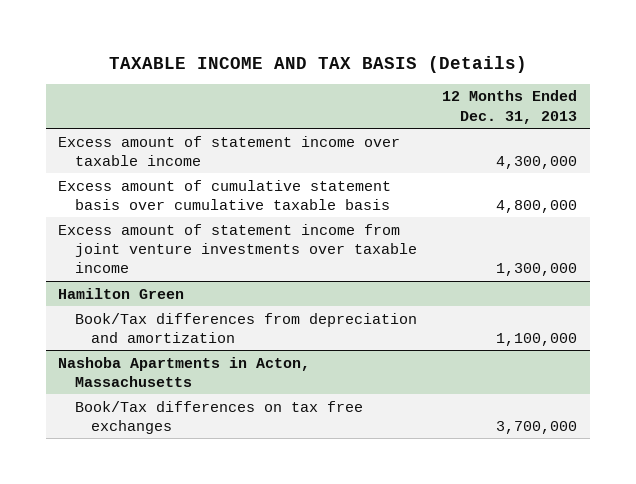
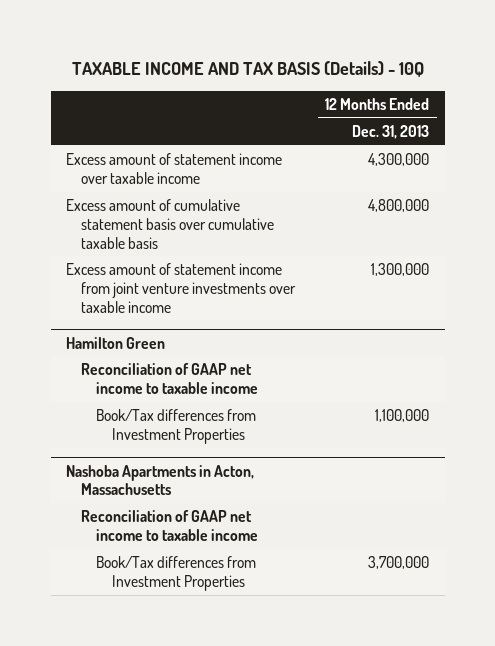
[108,55,527,73] TAXABLE INCOME AND TAX BASIS (Details) -> [71,61,424,78] TAXABLE INCOME AND TAX BASIS (Details) - 10Q
[74,312,417,343] Book/Tax differences from depreciation and amortization -> none
none -> [81,363,259,394] Reconciliation of GAAP net income to taxable income
none -> [96,409,257,444] Book/Tax differences from Investment Properties
[74,400,363,434] Book/Tax differences on tax free exchanges -> none
none -> [81,510,259,541] Reconciliation of GAAP net income to taxable income
none -> [96,556,257,591] Book/Tax differences from Investment Properties

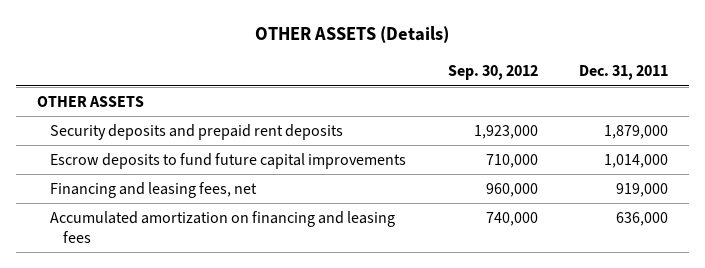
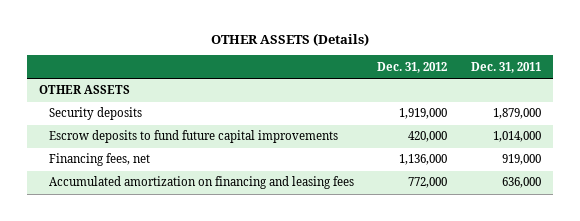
[447,65,538,81] Sep. 30, 2012 -> none
none -> [377,61,448,73] Dec. 31, 2012
[49,123,343,140] Security deposits and prepaid rent deposits -> [48,107,142,121] Security deposits
[49,181,257,198] Financing and leasing fees, net -> [48,153,150,167] Financing fees, net

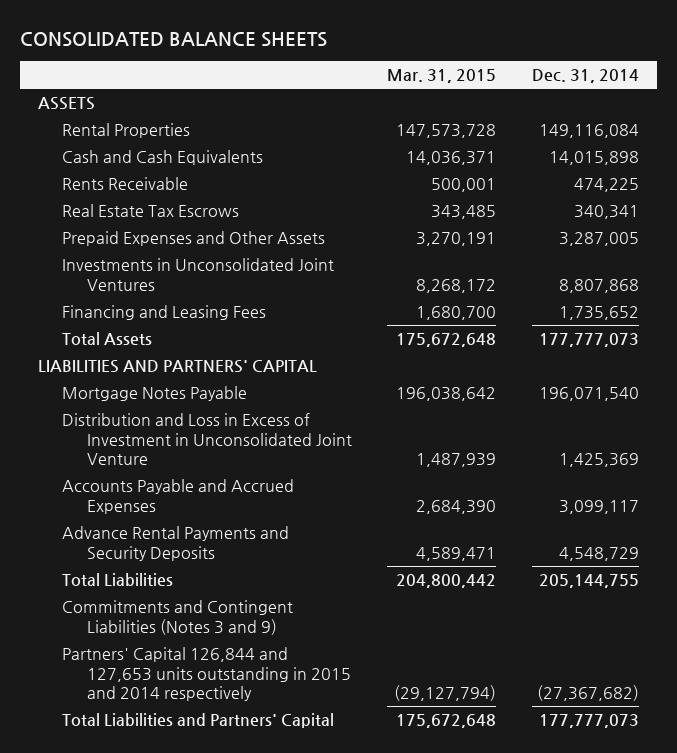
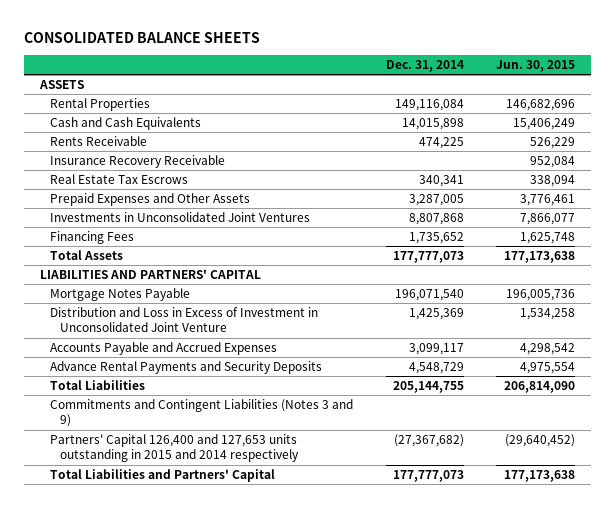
[387,68,497,83] Mar. 31, 2015 -> none
none -> [496,60,576,73] Jun. 30, 2015
none -> [50,154,226,168] Insurance Recovery Receivable
[62,305,267,321] Financing and Leasing Fees -> [50,230,135,244] Financing Fees
[62,647,351,701] Partners' Capital 126,844 and 127,653 units outstanding in 2015 and 2014 respectively -> [50,433,300,463] Partners' Capital 126,400 and 127,653 units outstanding in 2015 and 2014 respectively

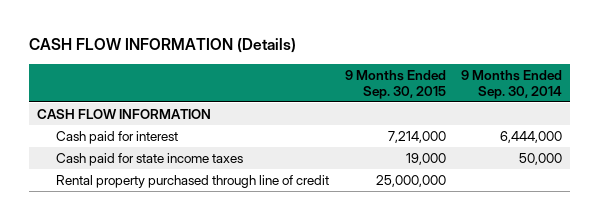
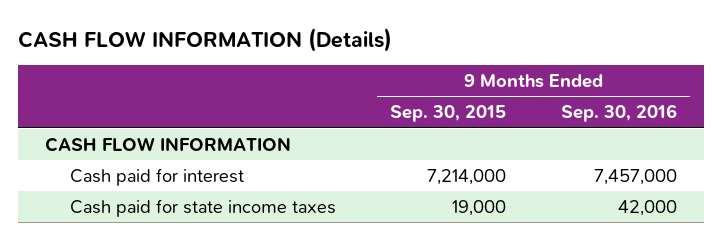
[461,69,563,99] 9 Months Ended Sep. 30, 2014 -> none
none -> [560,104,677,123] Sep. 30, 2016
[55,174,329,188] Rental property purchased through line of credit -> none

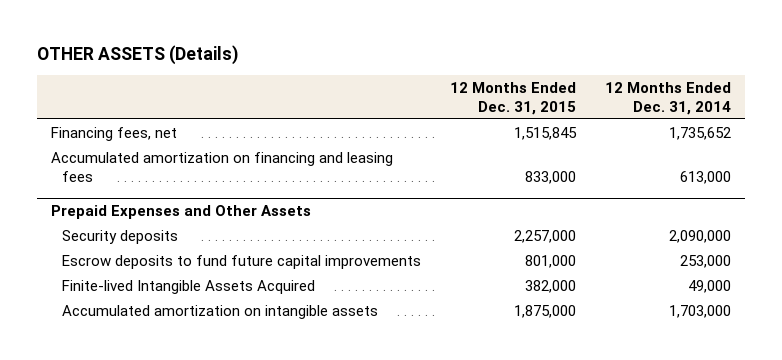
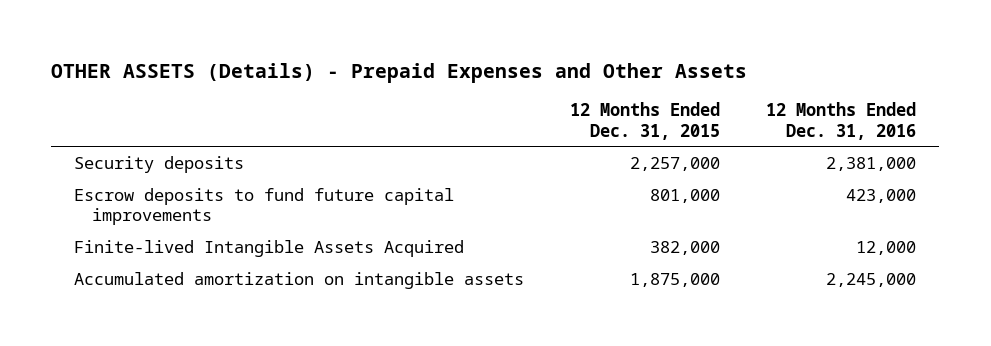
[36,45,238,66] OTHER ASSETS (Details) -> [51,62,748,83] OTHER ASSETS (Details) - Prepaid Expenses and Other Assets
[604,82,731,116] 12 Months Ended Dec. 31, 2014 -> none
none -> [766,102,917,140] 12 Months Ended Dec. 31, 2016
[51,126,178,141] Financing fees, net -> none
[51,151,394,182] Accumulated amortization on financing and leasing fees -> none
[51,205,312,220] Prepaid Expenses and Other Assets -> none

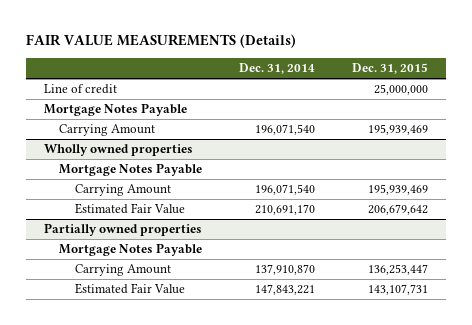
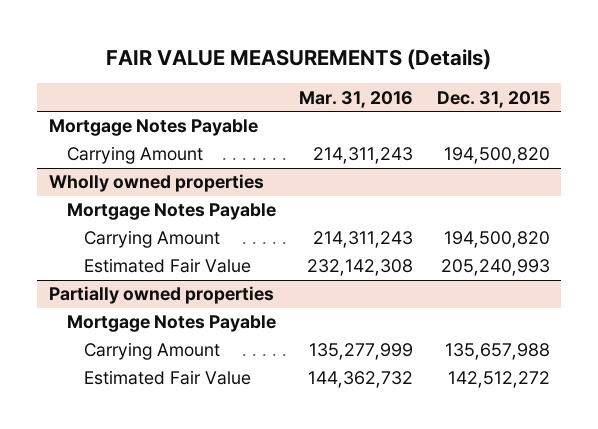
[239,63,316,75] Dec. 31, 2014 -> none
none -> [299,90,414,108] Mar. 31, 2016
[43,84,117,95] Line of credit -> none
[367,124,428,136] 195,939,469 -> [443,147,550,165] 194,500,820
[367,184,428,196] 195,939,469 -> [443,231,550,249] 194,500,820
[367,204,428,216] 206,679,642 -> [440,259,550,277] 205,240,993
[367,264,428,276] 136,253,447 -> [444,343,550,361] 135,657,988
[367,284,428,296] 143,107,731 -> [447,371,550,389] 142,512,272

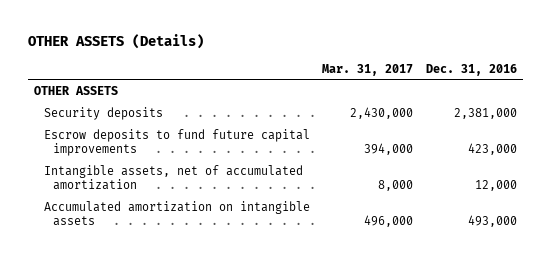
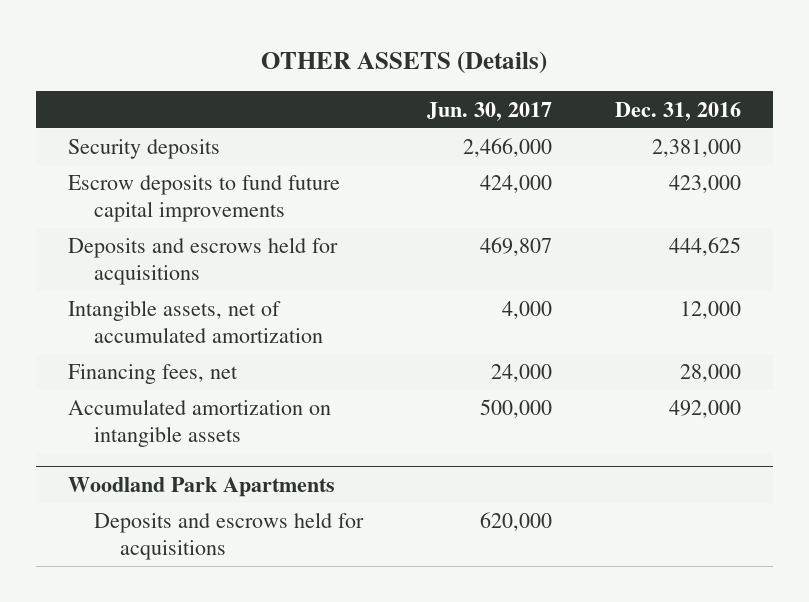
[322,63,414,76] Mar. 31, 2017 -> none
none -> [426,101,552,121] Jun. 30, 2017
[34,85,119,95] OTHER ASSETS -> none
none -> [67,237,338,286] Deposits and escrows held for acquisitions
none -> [67,364,238,385] Financing fees, net
[467,215,517,228] 493,000 -> [669,400,742,419] 492,000
none -> [67,476,335,497] Woodland Park Apartments
none -> [93,512,364,561] Deposits and escrows held for acquisitions

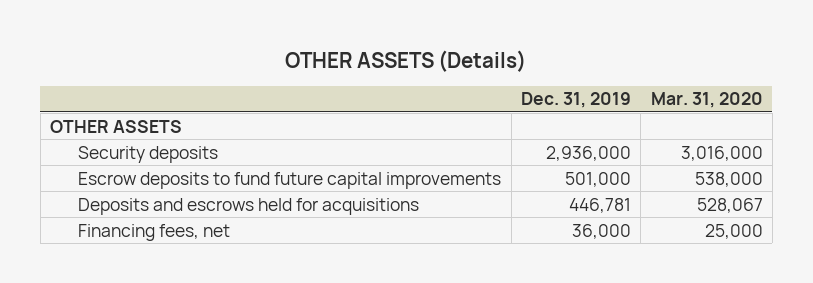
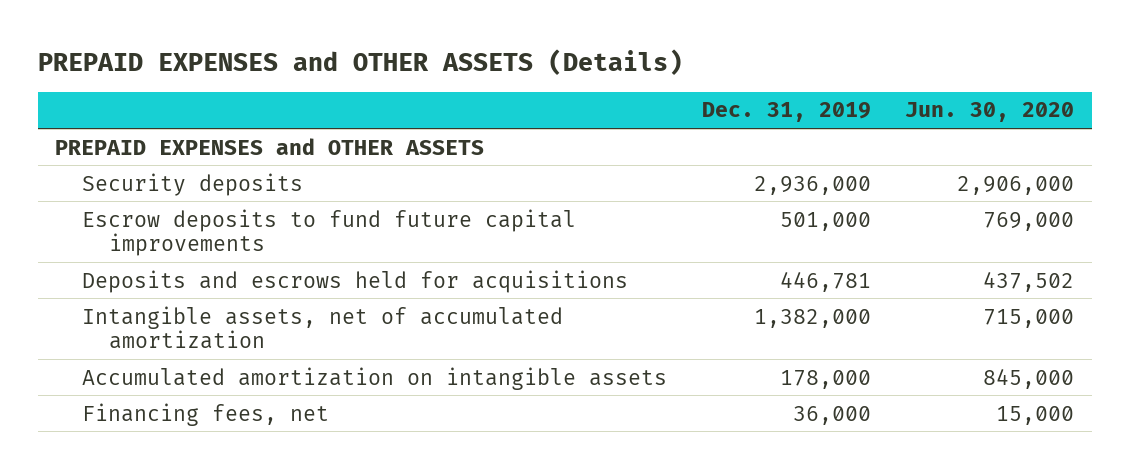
[285,49,527,72] OTHER ASSETS (Details) -> [37,48,683,75] PREPAID EXPENSES and OTHER ASSETS (Details)
[650,92,763,109] Mar. 31, 2020 -> none
none -> [905,102,1075,123] Jun. 30, 2020
[50,119,183,133] OTHER ASSETS -> [55,137,485,155] PREPAID EXPENSES and OTHER ASSETS
none -> [81,305,563,350] Intangible assets, net of accumulated amortization
none -> [81,366,667,390] Accumulated amortization on intangible assets

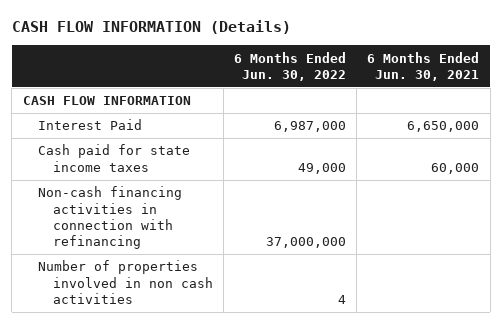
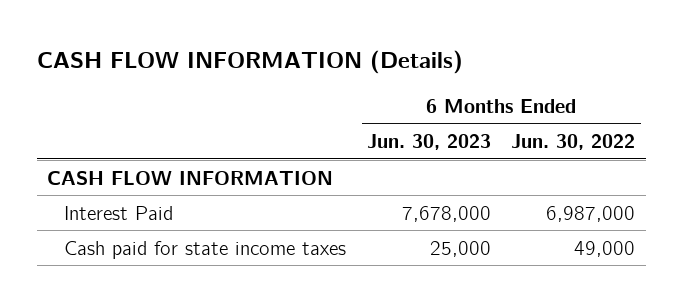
[367,51,480,81] 6 Months Ended Jun. 30, 2021 -> none
none -> [366,133,491,150] Jun. 30, 2023
[37,186,182,250] Non-cash financing activities in connection with refinancing -> none
[37,260,213,305] Number of properties involved in non cash activities -> none

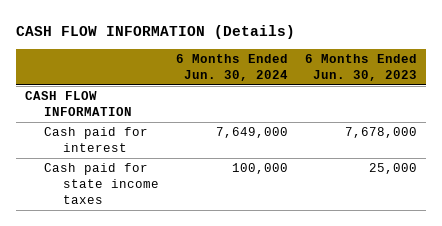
[511,133,636,150] Jun. 30, 2022 -> none
none -> [175,53,288,81] 6 Months Ended Jun. 30, 2024
[64,205,174,220] Interest Paid -> [43,127,148,153] Cash paid for interest

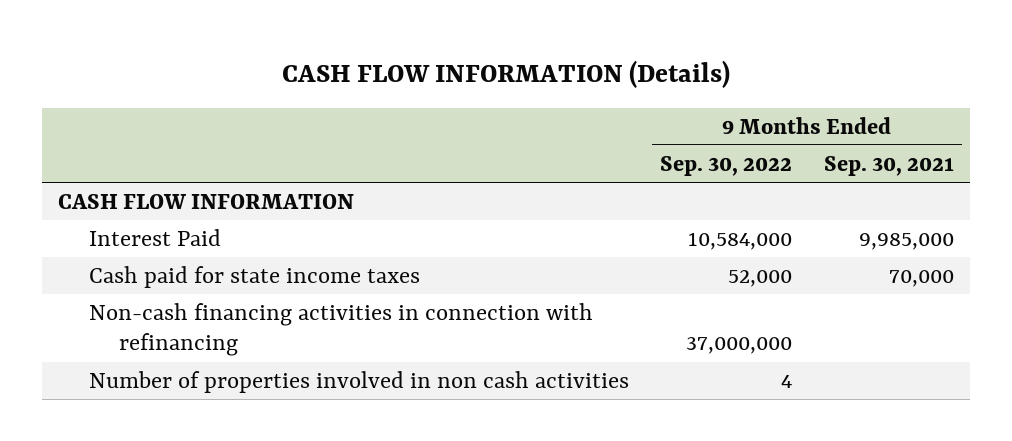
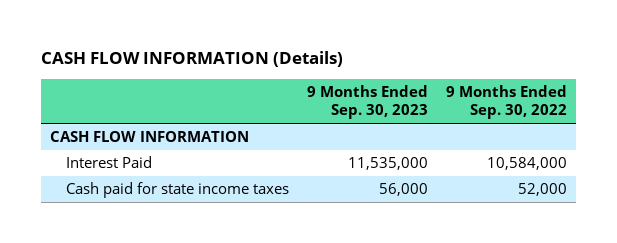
[824,155,955,176] Sep. 30, 2021 -> none
none -> [307,85,429,120] 9 Months Ended Sep. 30, 2023
[88,302,593,357] Non-cash financing activities in connection with refinancing -> none
[88,370,629,393] Number of properties involved in non cash activities -> none

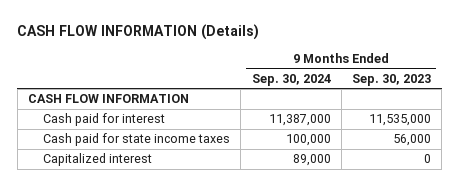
[446,85,568,120] 9 Months Ended Sep. 30, 2022 -> none
none -> [251,73,331,86] Sep. 30, 2024
[66,156,153,169] Interest Paid -> [43,113,166,127] Cash paid for interest
none -> [43,153,153,167] Capitalized interest

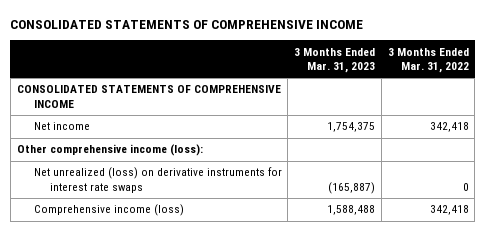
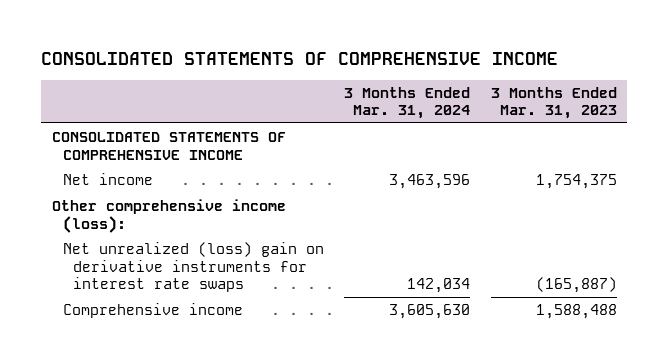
[387,47,469,74] 3 Months Ended Mar. 31, 2022 -> none
none -> [344,86,471,120] 3 Months Ended Mar. 31, 2024
[33,167,282,194] Net unrealized (loss) on derivative instruments for interest rate swaps -> [62,242,324,293] Net unrealized (loss) gain on derivative instruments for interest rate swaps
[33,204,184,217] Comprehensive income (loss) -> [62,303,243,319] Comprehensive income

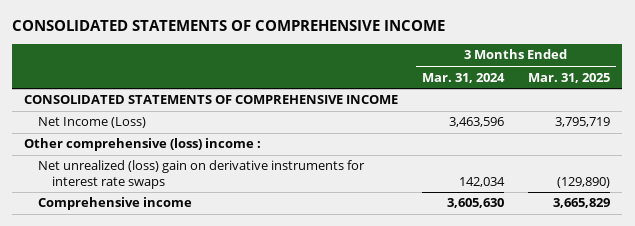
[491,86,618,120] 3 Months Ended Mar. 31, 2023 -> none
none -> [528,72,611,83] Mar. 31, 2025
[62,173,153,186] Net income -> [38,117,147,129] Net Income (Loss)
[51,199,286,233] Other comprehensive income (loss): -> [24,138,262,152] Other comprehensive (loss) income :

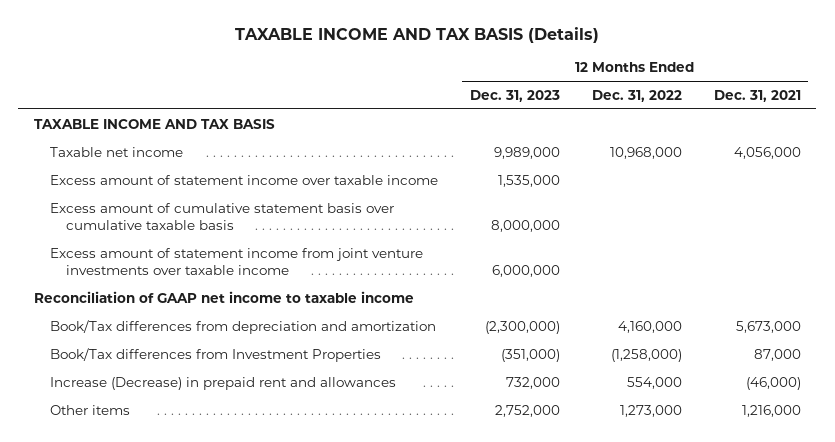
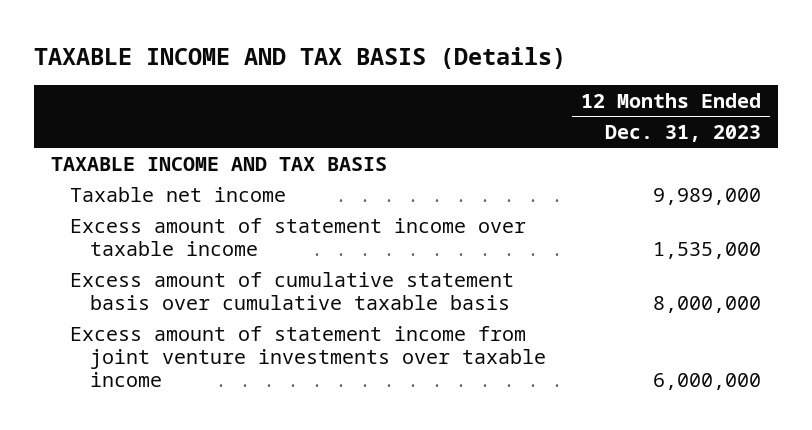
[591,89,682,102] Dec. 31, 2022 -> none
[713,89,801,102] Dec. 31, 2021 -> none
[34,290,415,303] Reconciliation of GAAP net income to taxable income -> none
[50,319,437,334] Book/Tax differences from depreciation and amortization -> none
[50,347,382,362] Book/Tax differences from Investment Properties -> none
[50,376,397,390] Increase (Decrease) in prepaid rent and allowances -> none
[50,404,131,415] Other items -> none

